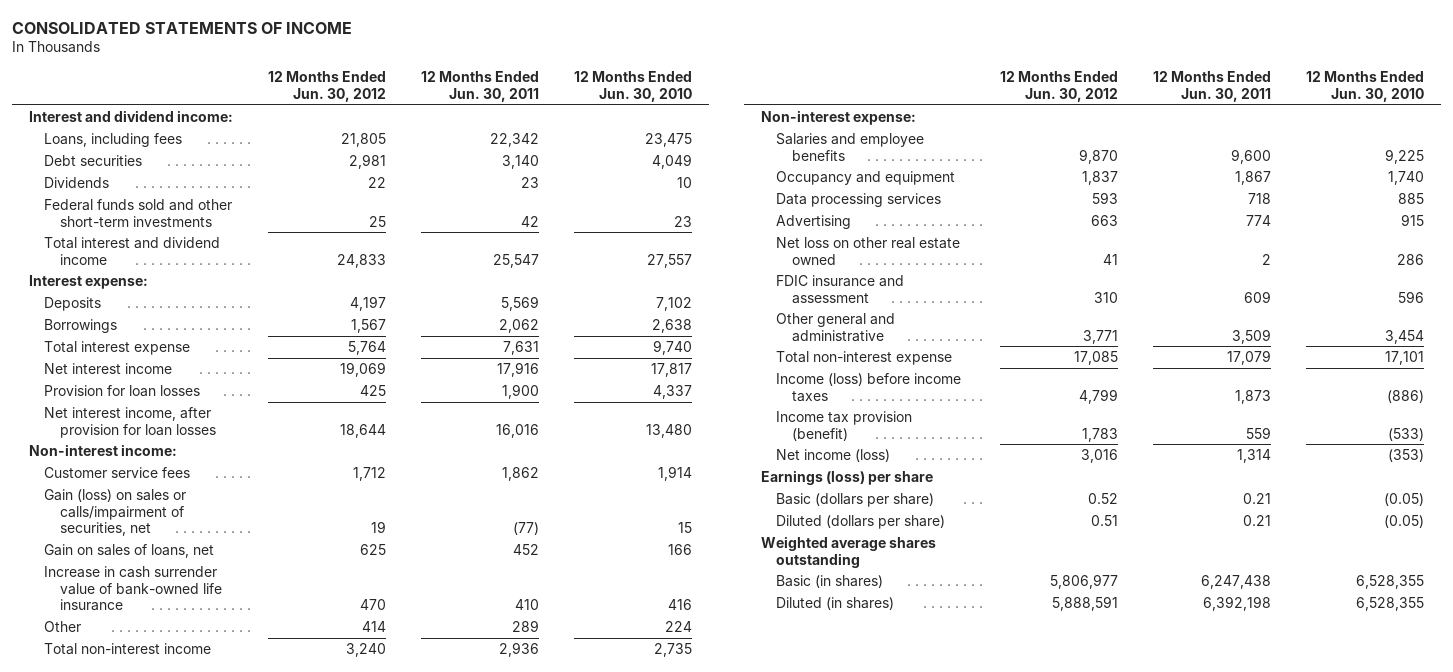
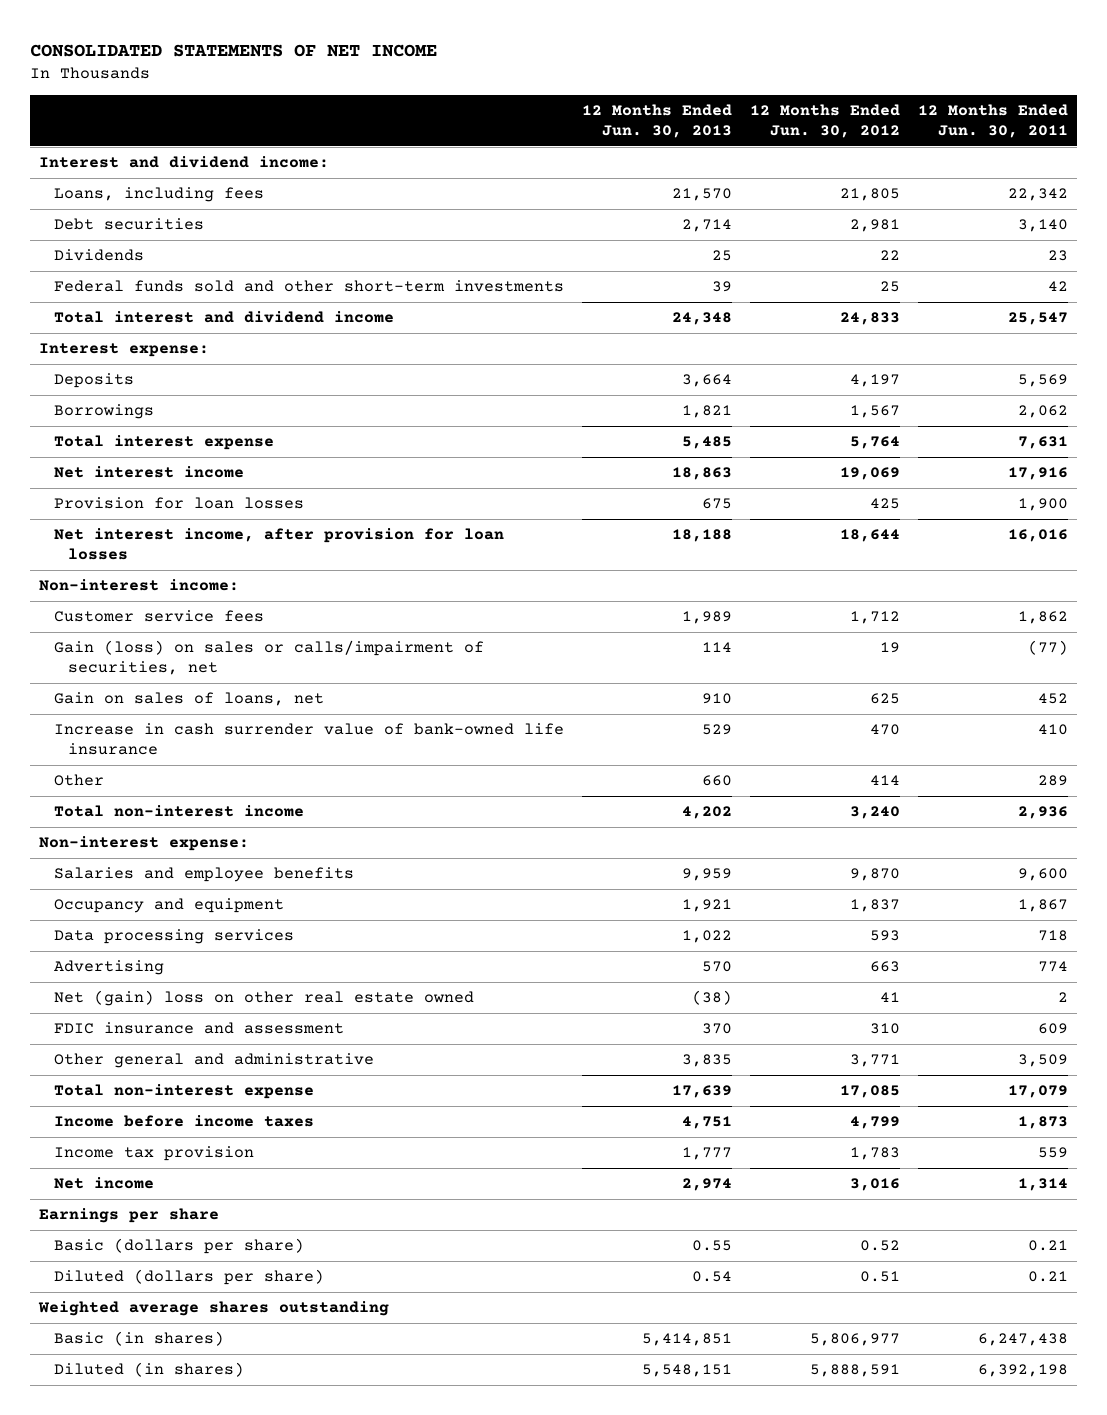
[11,21,352,34] CONSOLIDATED STATEMENTS OF INCOME -> [30,44,438,58] CONSOLIDATED STATEMENTS OF NET INCOME
[573,71,692,102] 12 Months Ended Jun. 30, 2010 -> none
none -> [581,104,732,138] 12 Months Ended Jun. 30, 2013
[776,236,961,265] Net loss on other real estate owned -> [53,990,474,1007] Net (gain) loss on other real estate owned
[776,372,962,402] Income (loss) before income taxes -> [53,1115,314,1128] Income before income taxes
[776,410,913,441] Income tax provision (benefit) -> [53,1146,254,1162] Income tax provision
[776,448,891,462] Net income (loss) -> [53,1177,154,1190] Net income
[761,469,934,485] Earnings (loss) per share -> [39,1208,220,1224] Earnings per share

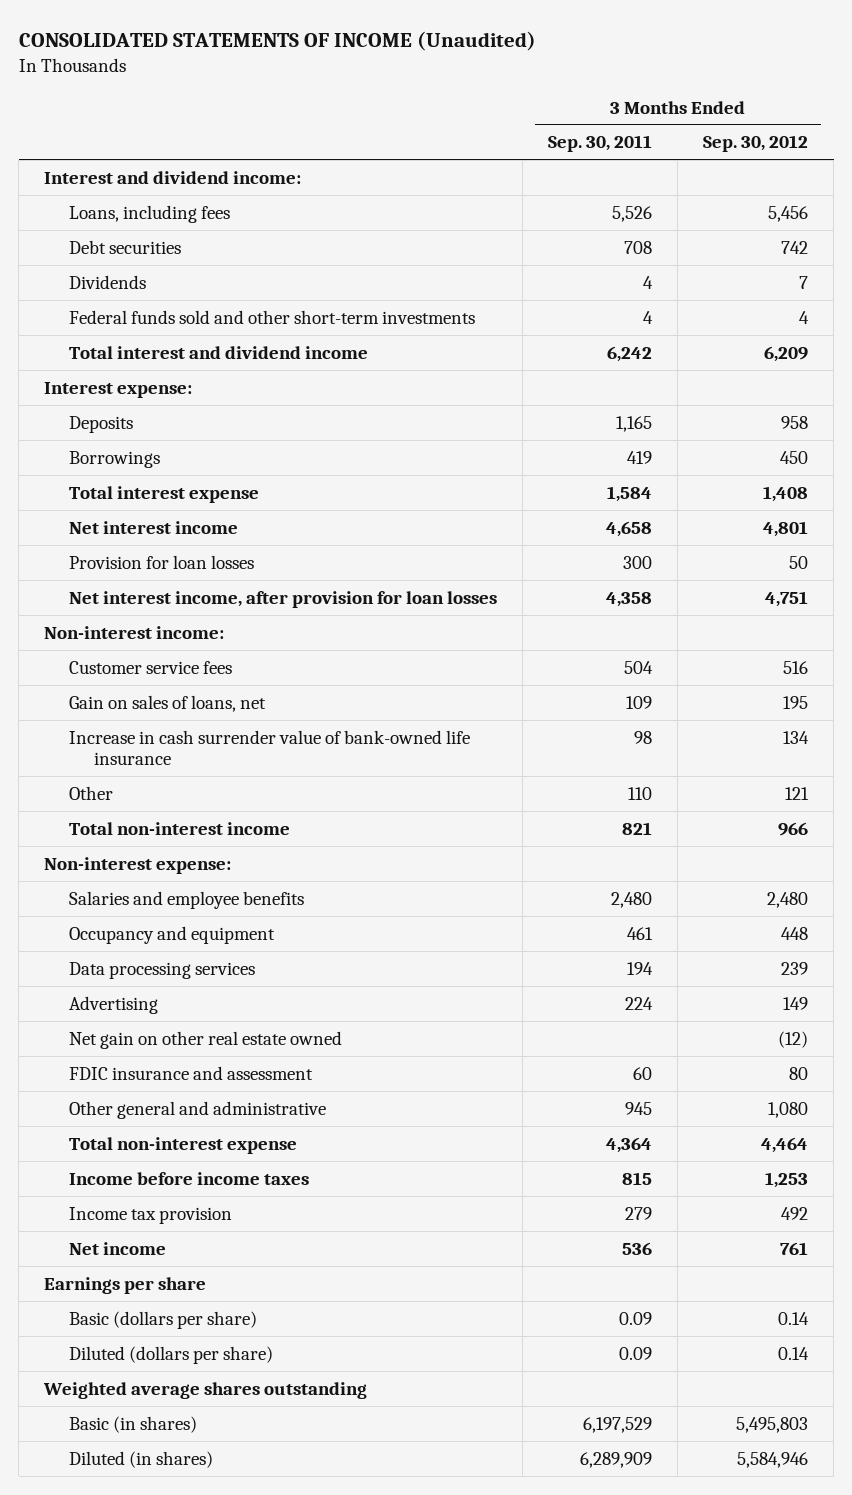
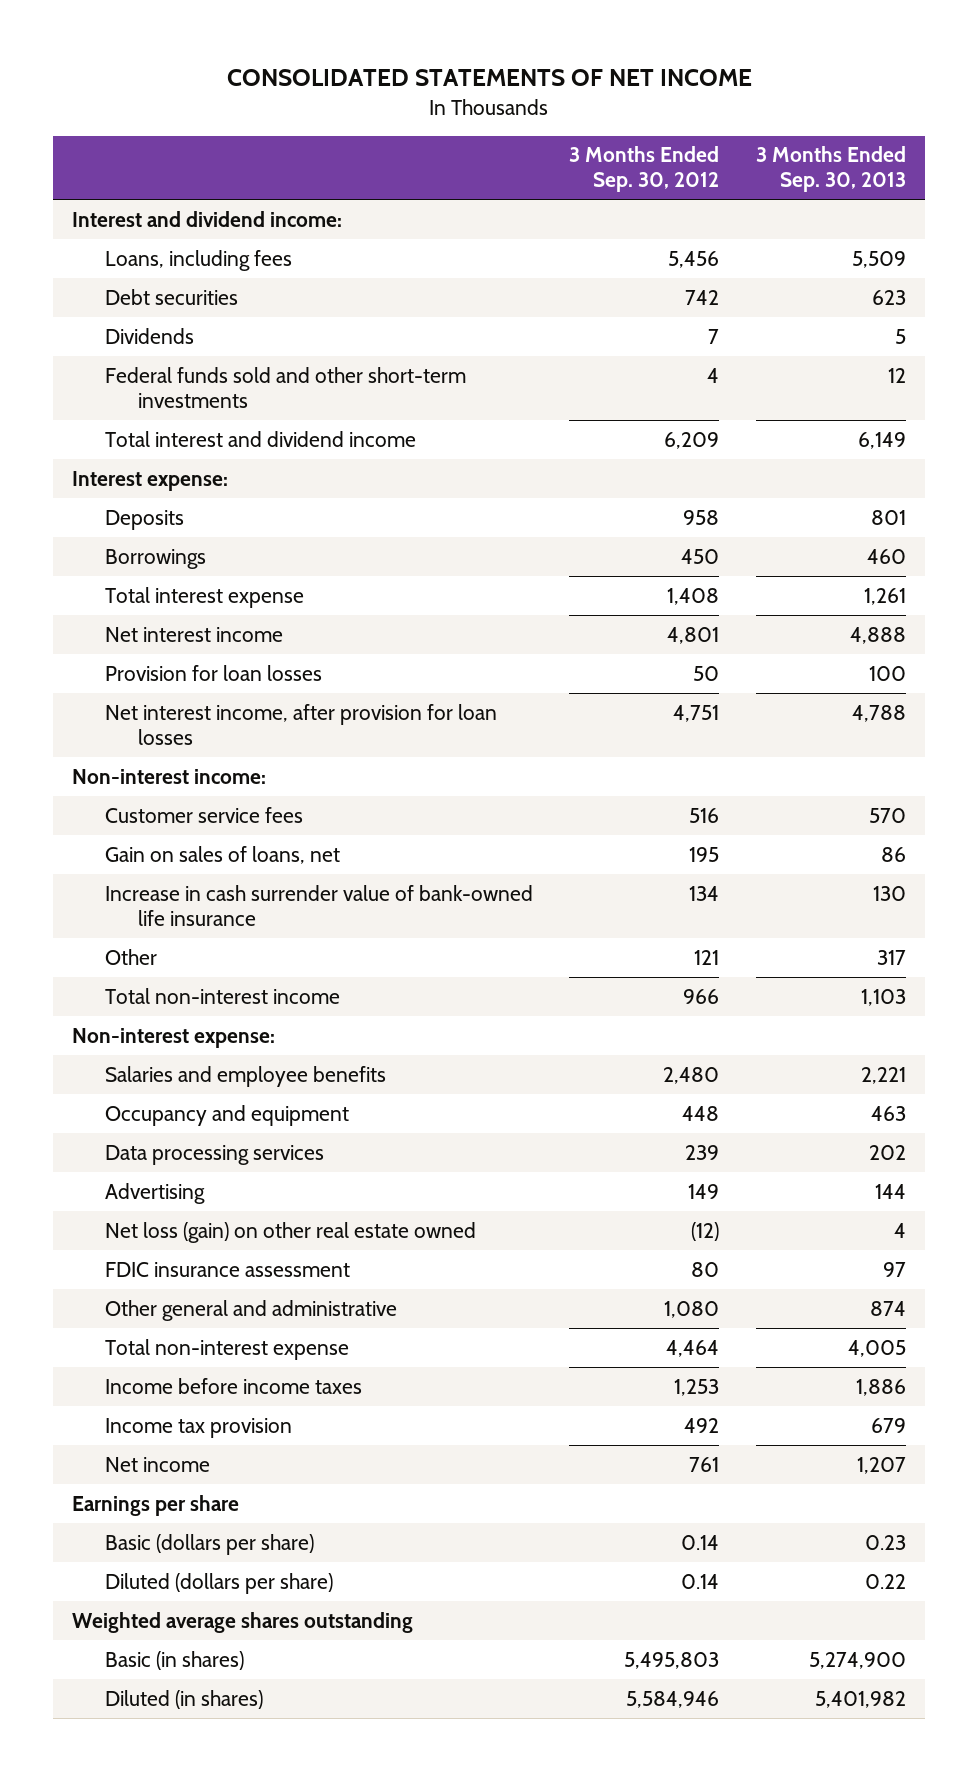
[18,30,536,51] CONSOLIDATED STATEMENTS OF INCOME (Unaudited) -> [226,68,752,86] CONSOLIDATED STATEMENTS OF NET INCOME
[548,135,653,153] Sep. 30, 2011 -> none
none -> [756,146,907,193] 3 Months Ended Sep. 30, 2013
[69,1030,343,1049] Net gain on other real estate owned -> [104,1221,476,1243] Net loss (gain) on other real estate owned
[69,1065,314,1080] FDIC insurance and assessment -> [104,1261,350,1277] FDIC insurance assessment

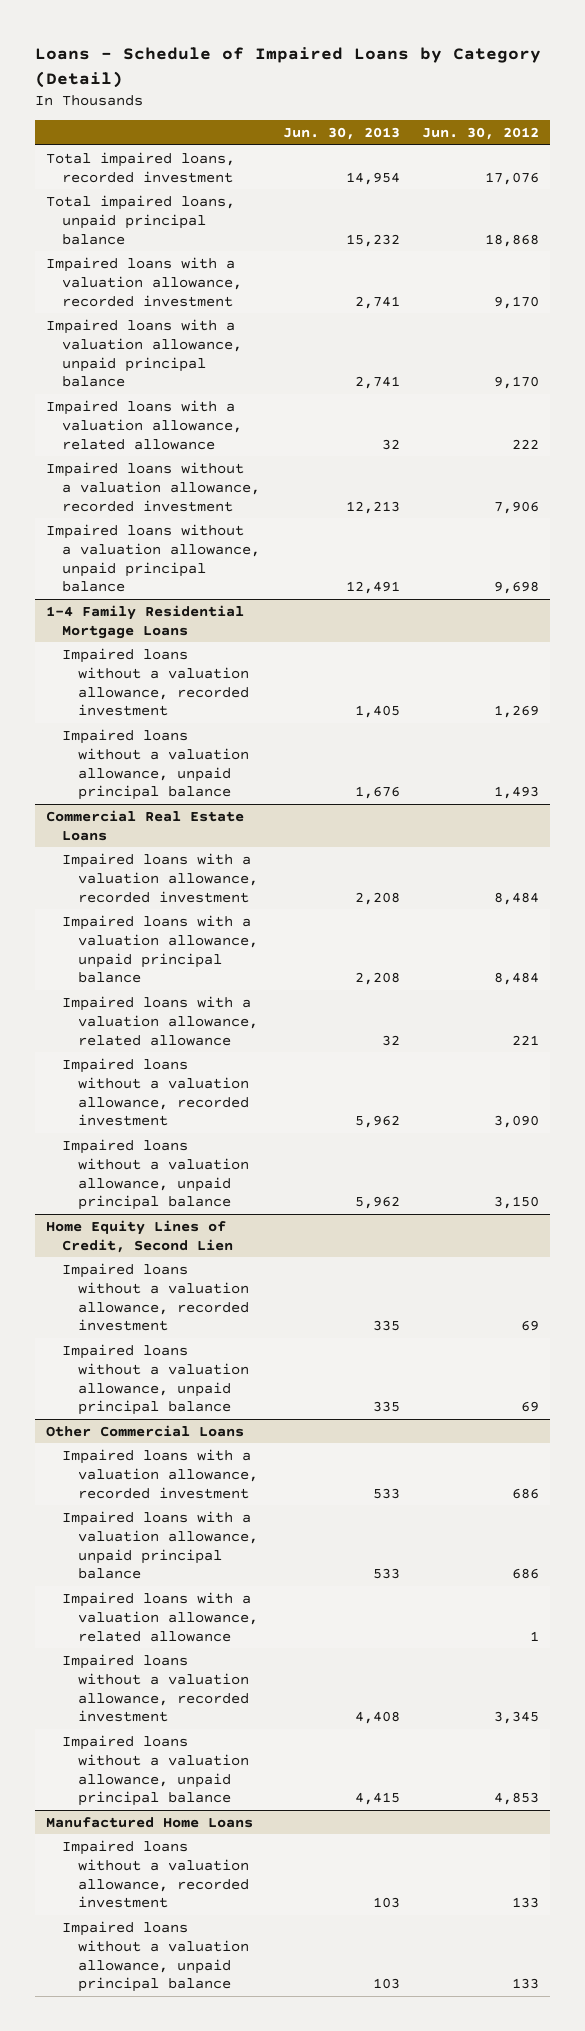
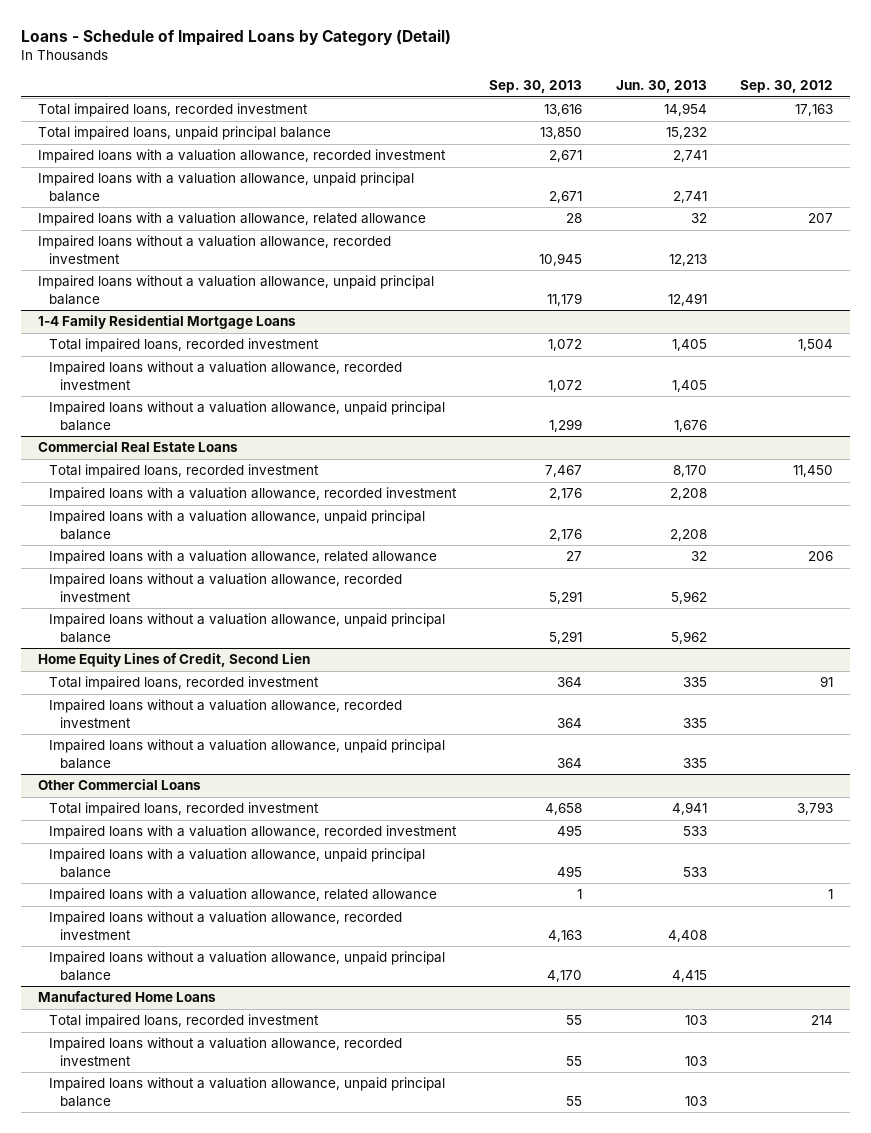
[421,127,539,141] Jun. 30, 2012 -> none
none -> [489,80,583,94] Sep. 30, 2013
none -> [740,80,834,94] Sep. 30, 2012
none -> [48,338,319,353] Total impaired loans, recorded investment
none -> [48,464,319,479] Total impaired loans, recorded investment
none -> [48,676,319,691] Total impaired loans, recorded investment
none -> [48,802,319,817] Total impaired loans, recorded investment
none -> [48,1014,319,1029] Total impaired loans, recorded investment

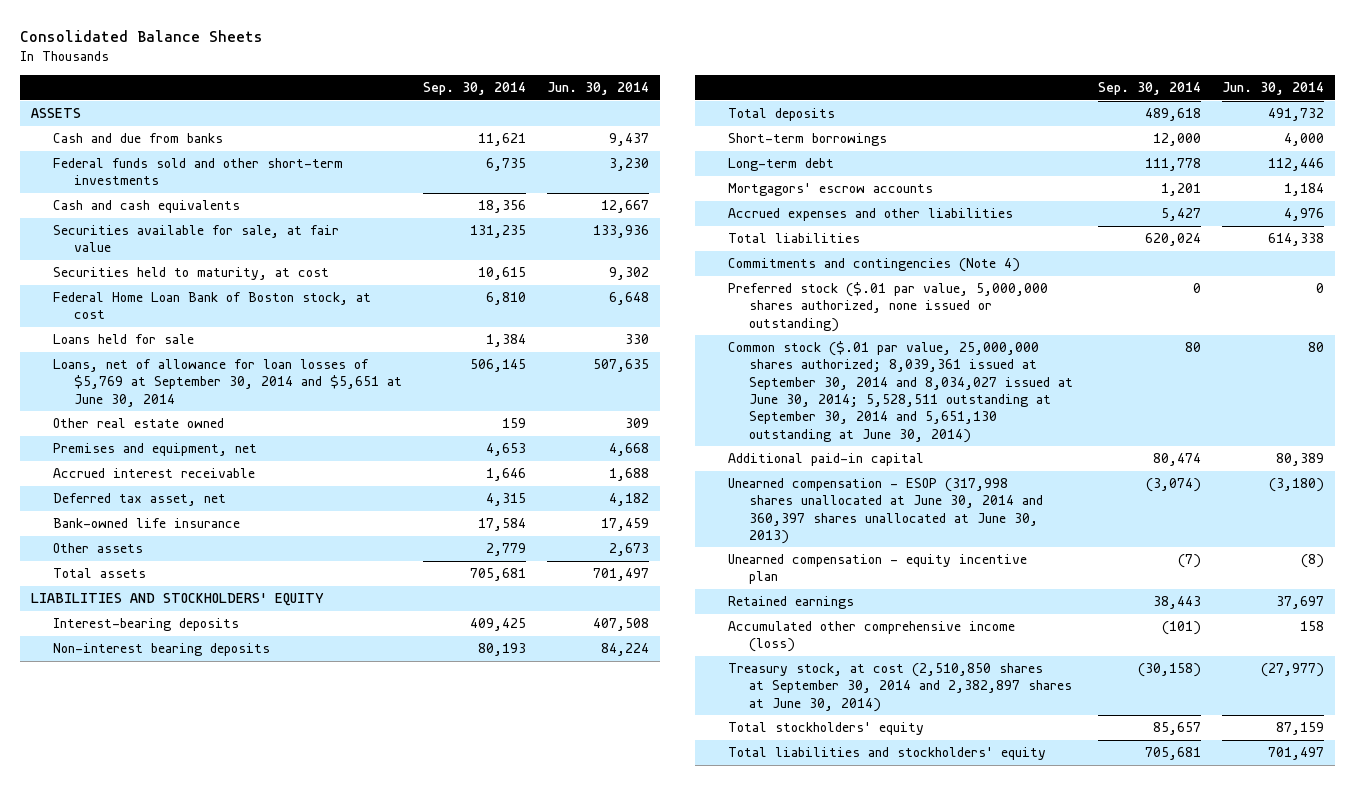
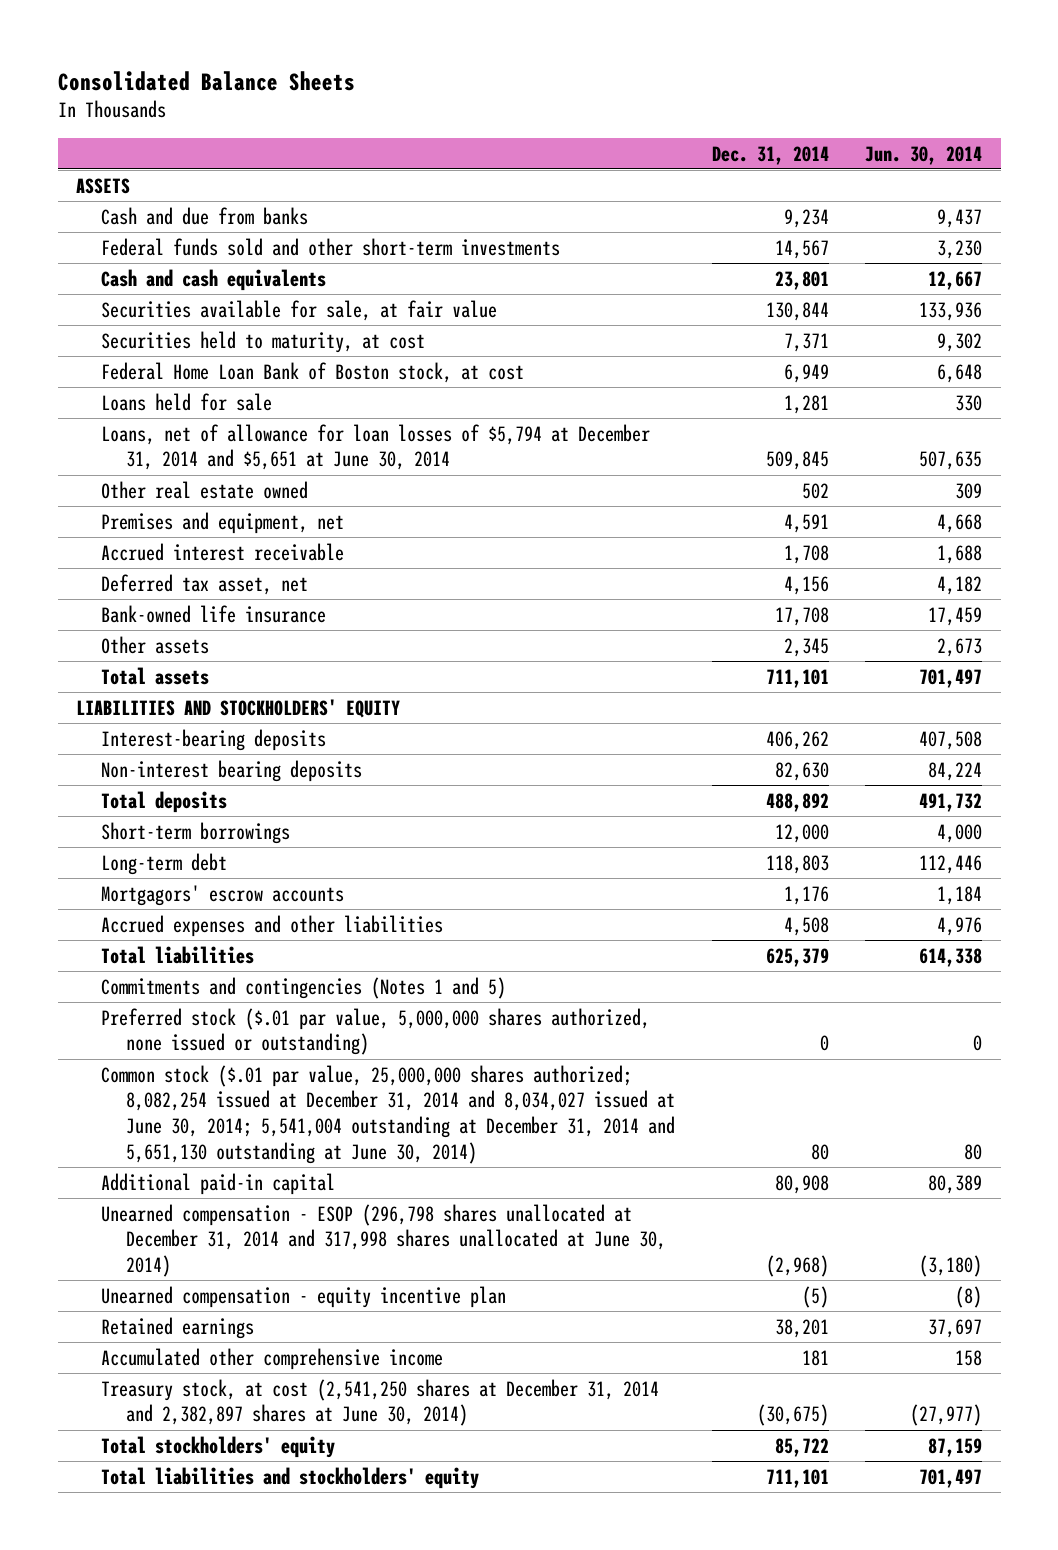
[423,82,527,96] Sep. 30, 2014 -> none
none -> [711,145,829,165] Dec. 31, 2014
[52,359,403,407] Loans, net of allowance for loan losses of $5,769 at September 30, 2014 and $5,651 at June 30, 2014 -> [101,423,651,471] Loans, net of allowance for loan losses of $5,794 at December 31, 2014 and $5,651 at June 30, 2014
[727,258,1020,273] Commitments and contingencies (Note 4) -> [101,976,507,999] Commitments and contingencies (Notes 1 and 5)
[727,341,1074,443] Common stock ($.01 par value, 25,000,000 shares authorized; 8,039,361 issued at September 30, 2014 and 8,034,027 issued at June 30, 2014; 5,528,511 outstanding at September 30, 2014 and 5,651,130 outstanding at June 30, 2014) -> [101,1064,675,1164] Common stock ($.01 par value, 25,000,000 shares authorized; 8,082,254 issued at December 31, 2014 and 8,034,027 issued at June 30, 2014; 5,541,004 outstanding at December 31, 2014 and 5,651,130 outstanding at June 30, 2014)
[727,478,1044,545] Unearned compensation - ESOP (317,998 shares unallocated at June 30, 2014 and 360,397 shares unallocated at June 30, 2013) -> [101,1203,666,1277] Unearned compensation - ESOP (296,798 shares unallocated at December 31, 2014 and 317,998 shares unallocated at June 30, 2014)
[727,621,1015,653] Accumulated other comprehensive income (loss) -> [101,1347,444,1370] Accumulated other comprehensive income
[727,663,1073,712] Treasury stock, at cost (2,510,850 shares at September 30, 2014 and 2,382,897 shares at June 30, 2014) -> [101,1378,660,1427] Treasury stock, at cost (2,541,250 shares at December 31, 2014 and 2,382,897 shares at June 30, 2014)

